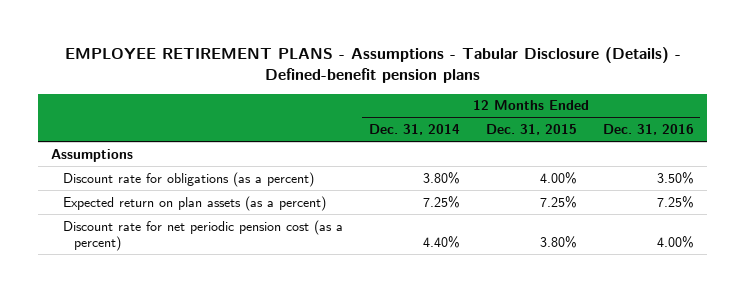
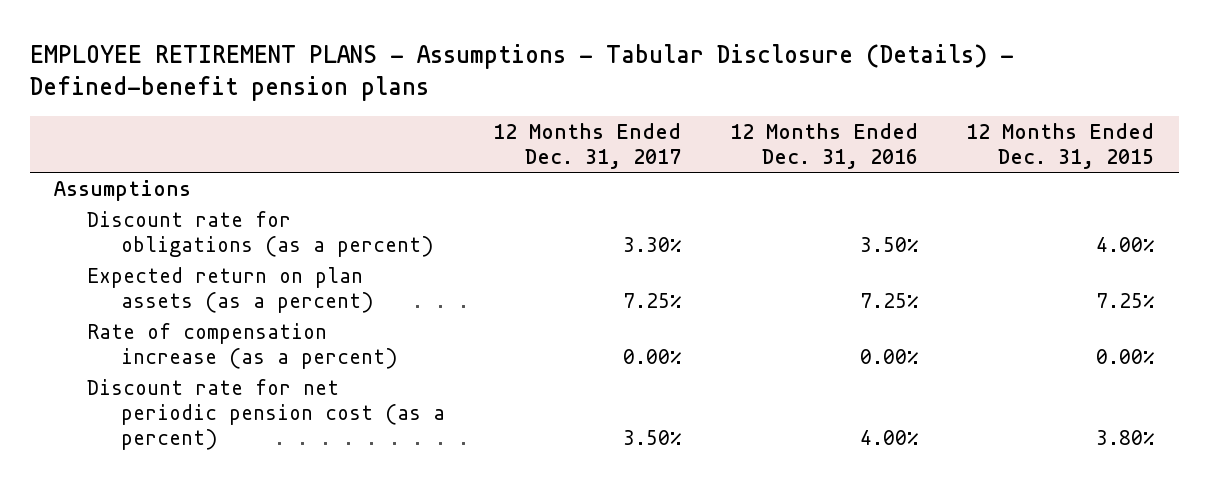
[368,123,460,135] Dec. 31, 2014 -> none
none -> [493,122,682,169] 12 Months Ended Dec. 31, 2017
none -> [87,322,398,369] Rate of compensation increase (as a percent)

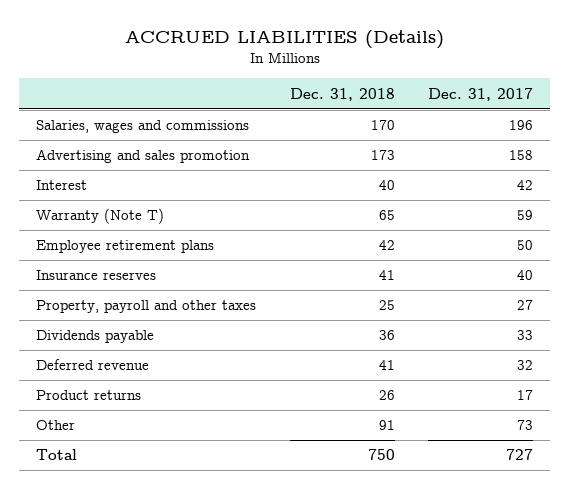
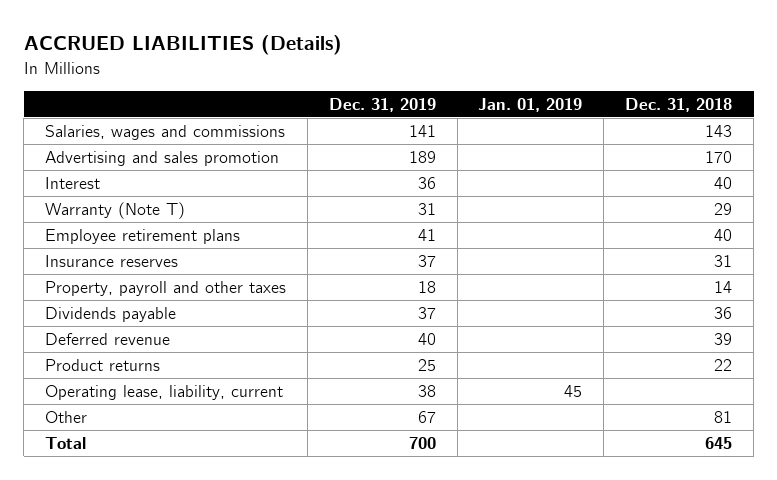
[427,87,533,101] Dec. 31, 2017 -> none
none -> [328,97,436,112] Dec. 31, 2019
none -> [478,97,583,112] Jan. 01, 2019
[370,120,395,131] 170 -> [705,124,733,137] 143
[370,150,395,161] 173 -> [705,150,733,163] 170
[378,210,395,221] 65 -> [714,202,733,215] 29
[378,240,395,251] 42 -> [714,228,733,241] 40
[378,270,395,281] 41 -> [714,254,733,267] 31
[378,300,395,311] 25 -> [714,280,733,293] 14
[378,360,395,371] 41 -> [714,332,733,345] 39
[378,390,395,401] 26 -> [714,358,733,371] 22
none -> [44,384,283,400] Operating lease, liability, current
[378,420,395,431] 91 -> [714,410,733,423] 81
[367,449,395,461] 750 -> [705,436,733,449] 645

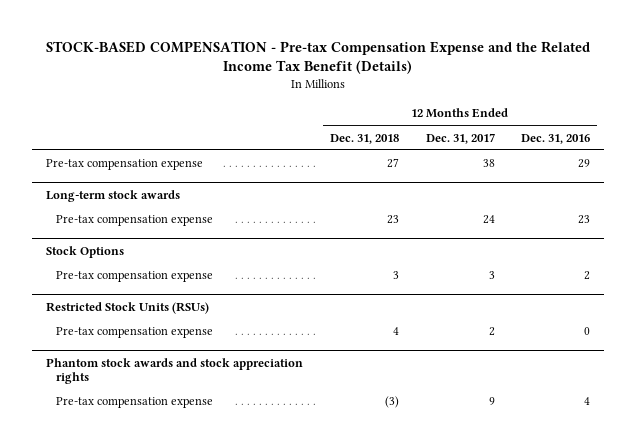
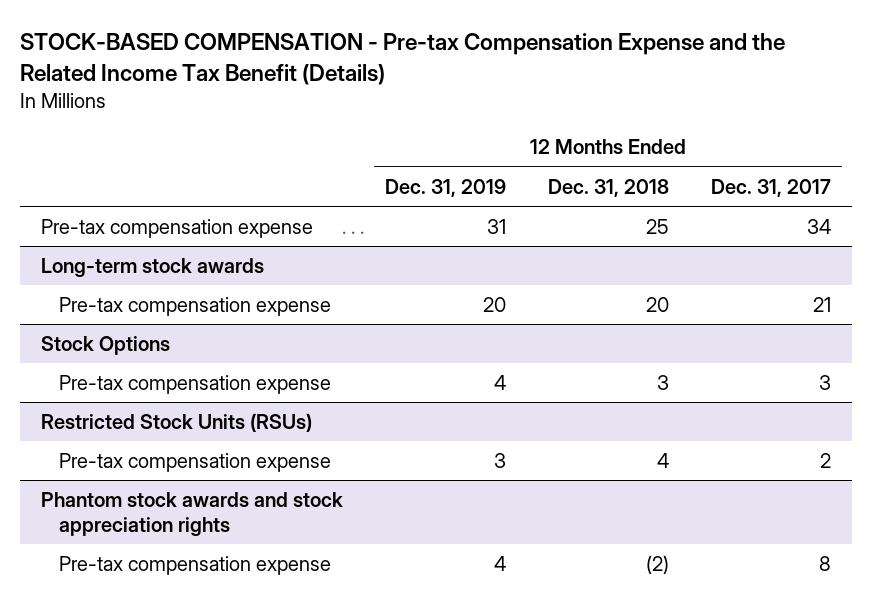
[521,133,591,144] Dec. 31, 2016 -> none
none -> [384,178,506,197] Dec. 31, 2019
[386,158,399,169] 27 -> [646,218,670,234] 25
[482,159,495,168] 38 -> [807,218,832,234] 34
[386,215,399,225] 23 -> [646,296,670,312] 20
[482,215,495,225] 24 -> [813,296,832,312] 21
[384,396,399,409] (3) -> [646,554,670,574] (2)
[488,397,495,406] 9 -> [819,555,832,571] 8

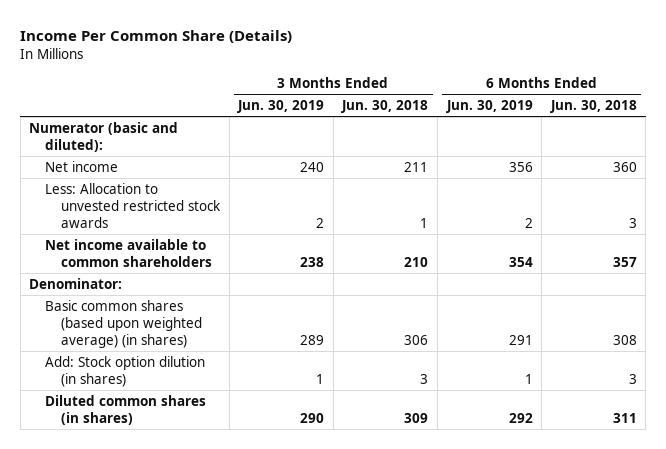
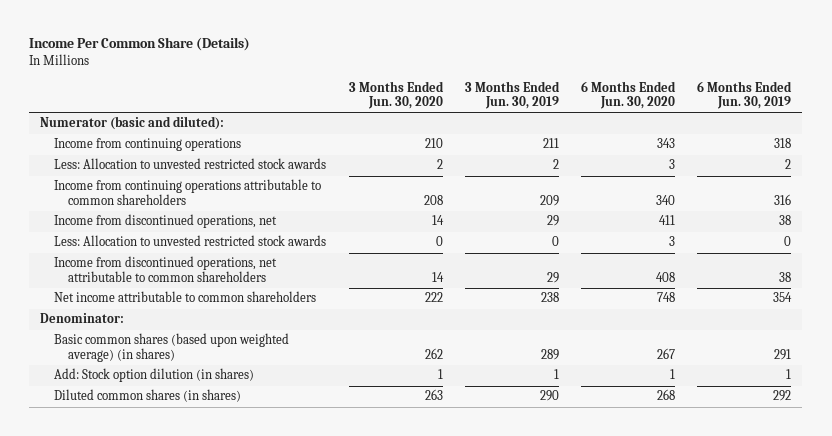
[341,99,429,113] Jun. 30, 2018 -> none
[549,99,637,113] Jun. 30, 2018 -> none
none -> [348,80,444,110] 3 Months Ended Jun. 30, 2020
none -> [580,80,676,110] 6 Months Ended Jun. 30, 2020
[45,160,119,172] Net income -> [54,138,242,152] Income from continuing operations
[300,161,325,172] 240 -> [542,138,559,149] 211
[508,161,533,172] 356 -> [774,138,792,149] 318
none -> [54,179,322,205] Income from continuing operations attributable to common shareholders
none -> [54,214,278,229] Income from discontinued operations, net
none -> [54,235,327,247] Less: Allocation to unvested restricted stock awards
none -> [54,256,278,282] Income from discontinued operations, net attributable to common shareholders
[45,238,213,267] Net income available to common shareholders -> [54,291,317,303] Net income attributable to common shareholders

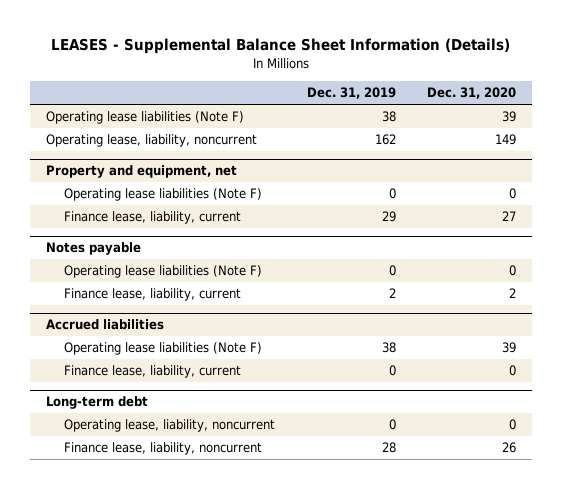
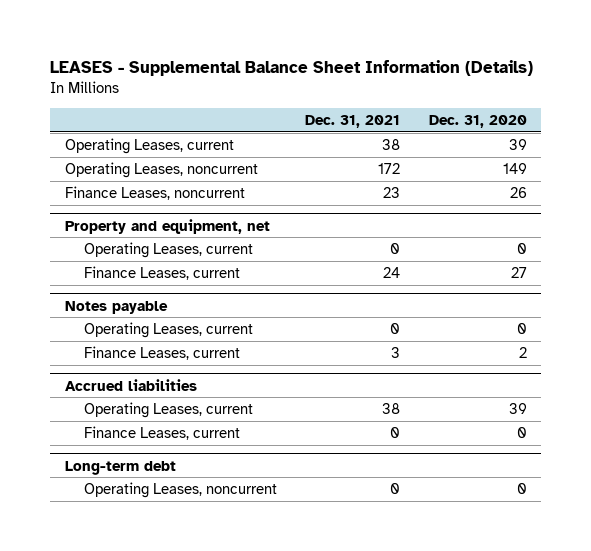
[306,87,396,100] Dec. 31, 2019 -> none
none -> [305,114,401,128] Dec. 31, 2021
[46,111,245,125] Operating lease liabilities (Note F) -> [64,137,234,154] Operating Leases, current
[46,134,258,148] Operating lease, liability, noncurrent -> [64,161,258,178] Operating Leases, noncurrent
none -> [64,185,245,200] Finance Leases, noncurrent
[64,188,263,202] Operating lease liabilities (Note F) -> [84,241,254,258] Operating Leases, current
[64,211,242,225] Finance lease, liability, current -> [84,265,241,280] Finance Leases, current
[64,265,263,279] Operating lease liabilities (Note F) -> [84,321,254,338] Operating Leases, current
[64,288,242,302] Finance lease, liability, current -> [84,345,241,360] Finance Leases, current
[64,342,263,356] Operating lease liabilities (Note F) -> [84,401,254,418] Operating Leases, current
[64,365,242,379] Finance lease, liability, current -> [84,425,241,440] Finance Leases, current
[64,442,263,456] Finance lease, liability, noncurrent -> none
[64,419,276,433] Operating lease, liability, noncurrent -> [84,481,278,498] Operating Leases, noncurrent

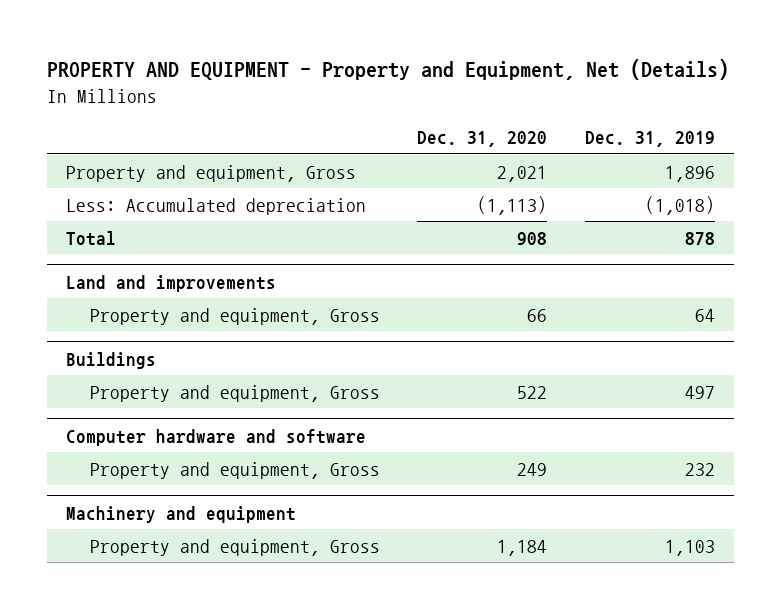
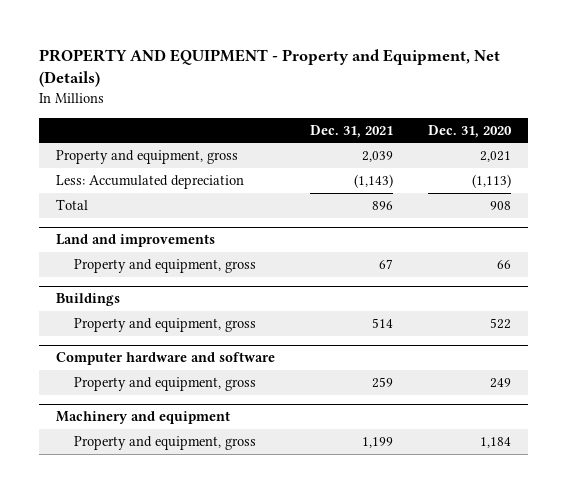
[585,131,716,148] Dec. 31, 2019 -> none
none -> [309,124,393,138] Dec. 31, 2021
[66,164,357,182] Property and equipment, Gross -> [55,150,238,165] Property and equipment, gross
[89,307,380,325] Property and equipment, Gross -> [74,259,257,274] Property and equipment, gross
[89,384,380,402] Property and equipment, Gross -> [74,318,257,333] Property and equipment, gross
[89,461,380,479] Property and equipment, Gross -> [74,377,257,392] Property and equipment, gross
[89,538,380,556] Property and equipment, Gross -> [74,436,257,451] Property and equipment, gross

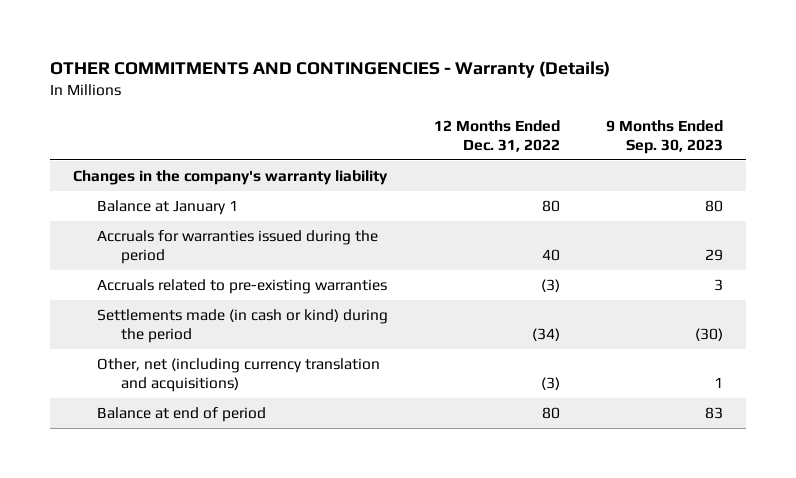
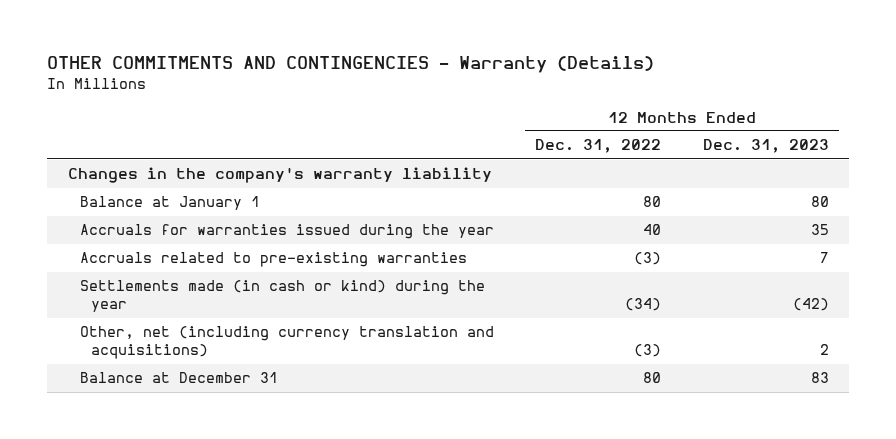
[606,119,724,154] 9 Months Ended Sep. 30, 2023 -> none
none -> [702,139,829,154] Dec. 31, 2023
[96,230,378,265] Accruals for warranties issued during the period -> [79,224,494,240] Accruals for warranties issued during the year
[96,309,388,344] Settlements made (in cash or kind) during the period -> [79,280,485,313] Settlements made (in cash or kind) during the year
[96,407,266,423] Balance at end of period -> [79,372,278,384] Balance at December 31

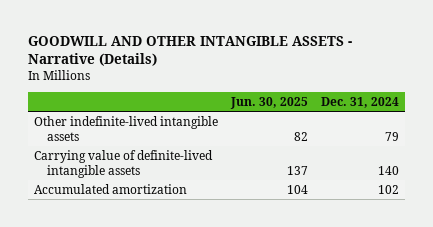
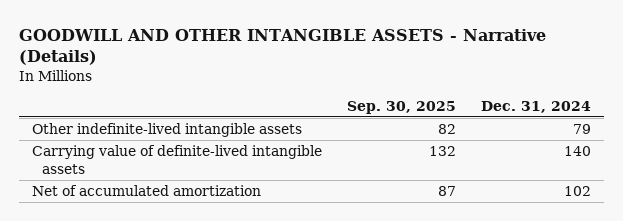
[229,96,308,109] Jun. 30, 2025 -> none
none -> [346,100,456,114] Sep. 30, 2025
[34,183,188,194] Accumulated amortization -> [31,185,261,197] Net of accumulated amortization

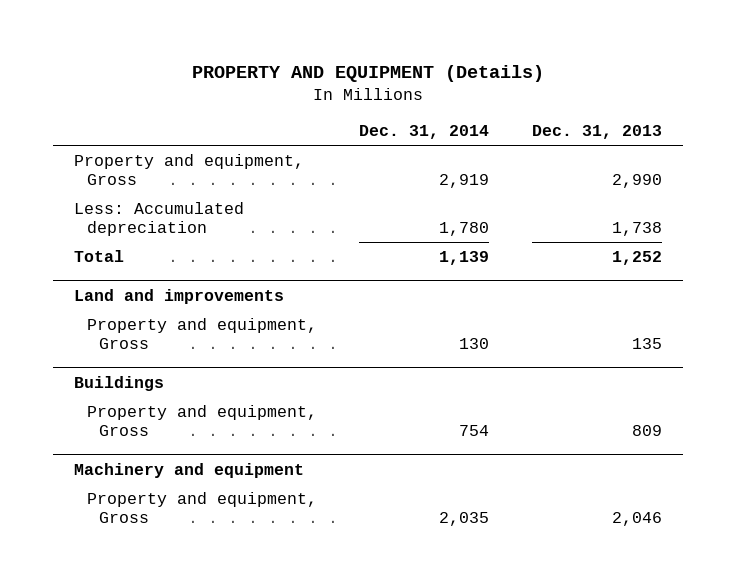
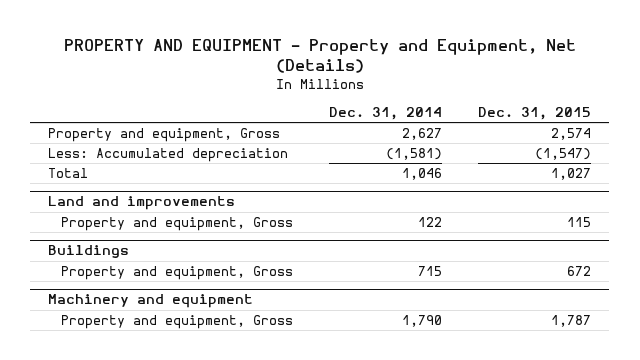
[192,65,545,83] PROPERTY AND EQUIPMENT (Details) -> [63,38,576,74] PROPERTY AND EQUIPMENT - Property and Equipment, Net (Details)
[531,125,662,140] Dec. 31, 2013 -> none
none -> [478,107,592,121] Dec. 31, 2015
[439,174,490,189] 2,919 -> [401,128,442,141] 2,627
[439,222,490,237] 1,780 -> [385,148,442,161] (1,581)
[439,250,490,265] 1,139 -> [401,168,442,181] 1,046
[459,338,490,350] 130 -> [417,217,442,228] 122
[459,425,490,437] 754 -> [417,266,442,277] 715
[439,512,490,527] 2,035 -> [401,315,442,328] 1,790

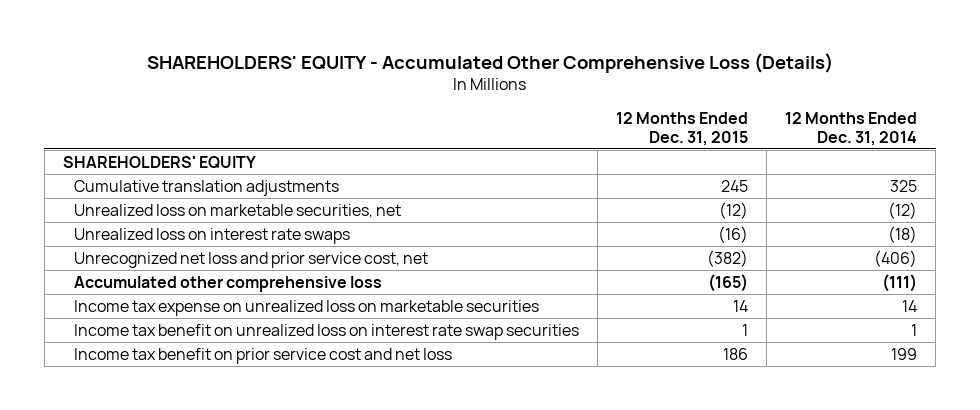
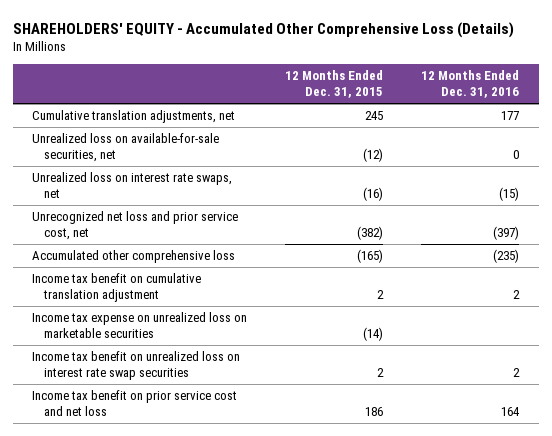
[784,111,917,146] 12 Months Ended Dec. 31, 2014 -> none
none -> [421,70,520,99] 12 Months Ended Dec. 31, 2016
[62,155,256,169] SHAREHOLDERS' EQUITY -> none
[73,179,339,196] Cumulative translation adjustments -> [32,110,236,124] Cumulative translation adjustments, net
[73,203,401,218] Unrealized loss on marketable securities, net -> [32,133,220,163] Unrealized loss on available-for-sale securities, net
[73,227,350,244] Unrealized loss on interest rate swaps -> [32,172,233,199] Unrealized loss on interest rate swaps, net
none -> [32,273,202,303] Income tax benefit on cumulative translation adjustment
[732,299,748,312] 14 -> [363,327,384,342] (14)
[741,323,748,336] 1 -> [377,368,385,378] 2

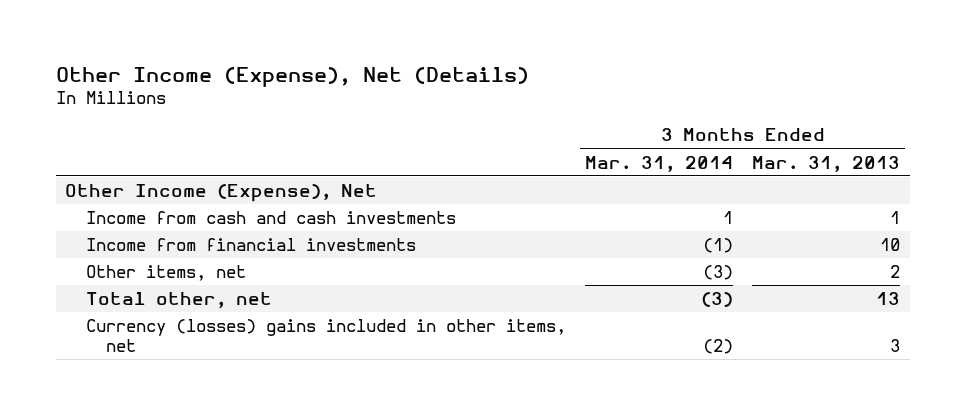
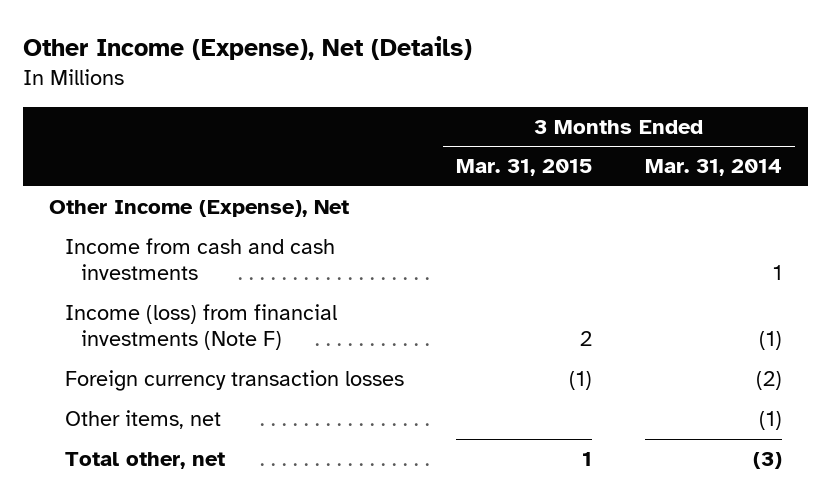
[752,155,901,172] Mar. 31, 2013 -> none
none -> [456,159,593,177] Mar. 31, 2015
[85,238,416,252] Income from financial investments -> [64,304,337,351] Income (loss) from financial investments (Note F)
none -> [64,370,404,392] Foreign currency transaction losses
[703,265,734,281] (3) -> [758,411,782,431] (1)
[85,319,566,353] Currency (losses) gains included in other items, net -> none

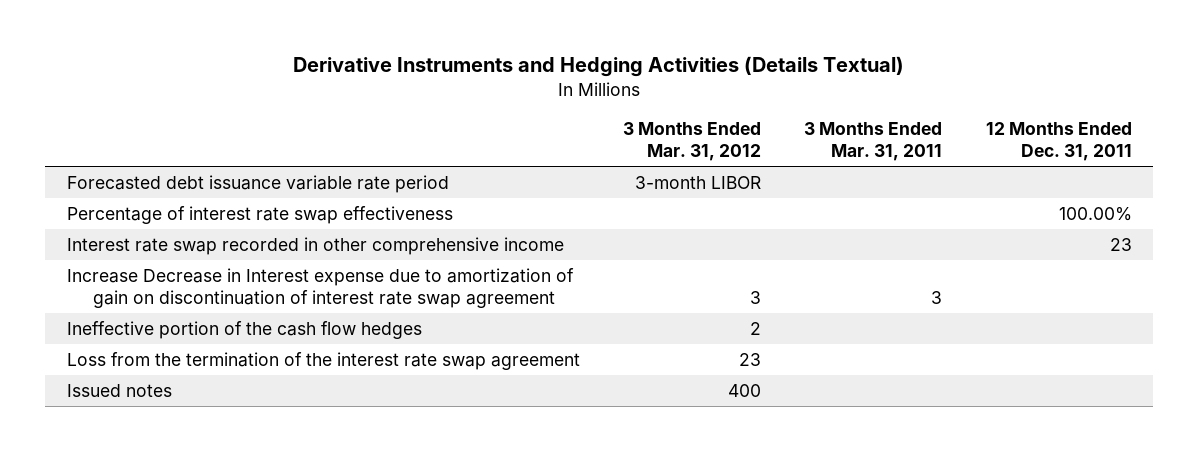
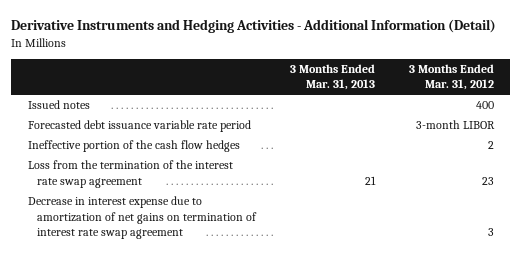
[293,56,905,78] Derivative Instruments and Hedging Activities (Details Textual) -> [11,19,497,34] Derivative Instruments and Hedging Activities - Additional Information (Detail)
[804,121,943,162] 3 Months Ended Mar. 31, 2011 -> none
[985,121,1132,162] 12 Months Ended Dec. 31, 2011 -> none
none -> [289,64,375,91] 3 Months Ended Mar. 31, 2013
[66,383,172,397] Issued notes -> [28,100,91,110] Issued notes
[66,205,453,224] Percentage of interest rate swap effectiveness -> none
[66,236,564,255] Interest rate swap recorded in other comprehensive income -> none
[66,267,574,308] Increase Decrease in Interest expense due to amortization of gain on discontinuation of interest rate swap agreement -> none
none -> [28,196,258,239] Decrease in interest expense due to amortization of net gains on termination of interest rate swap agreement

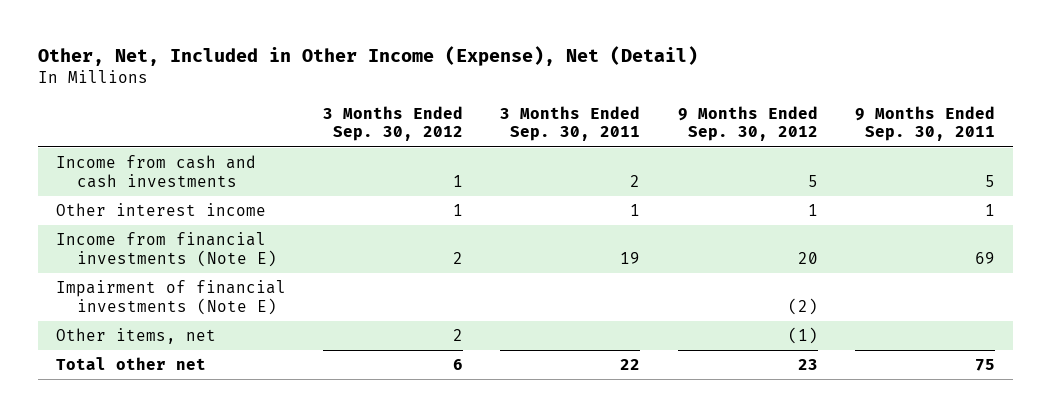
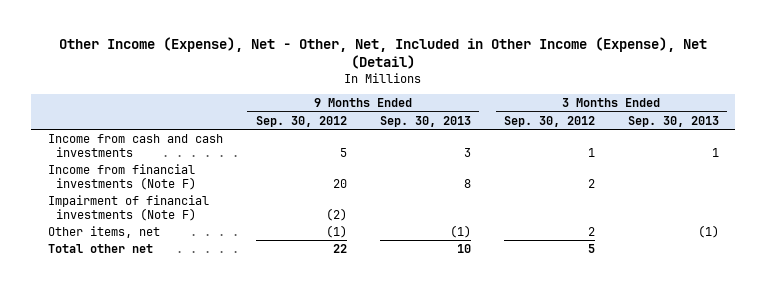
[37,45,698,66] Other, Net, Included in Other Income (Expense), Net (Detail) -> [59,37,708,70] Other Income (Expense), Net - Other, Net, Included in Other Income (Expense), Net (Detail)
[500,105,641,142] 3 Months Ended Sep. 30, 2011 -> none
[854,105,995,142] 9 Months Ended Sep. 30, 2011 -> none
none -> [379,115,471,127] Sep. 30, 2013
none -> [627,115,719,127] Sep. 30, 2013
[56,203,267,217] Other interest income -> none
[56,232,278,267] Income from financial investments (Note E) -> [47,163,197,190] Income from financial investments (Note F)
[56,280,287,315] Impairment of financial investments (Note E) -> [47,194,209,221] Impairment of financial investments (Note F)
[453,359,464,371] 6 -> [587,243,595,253] 5
[797,359,818,371] 23 -> [332,243,347,253] 22

